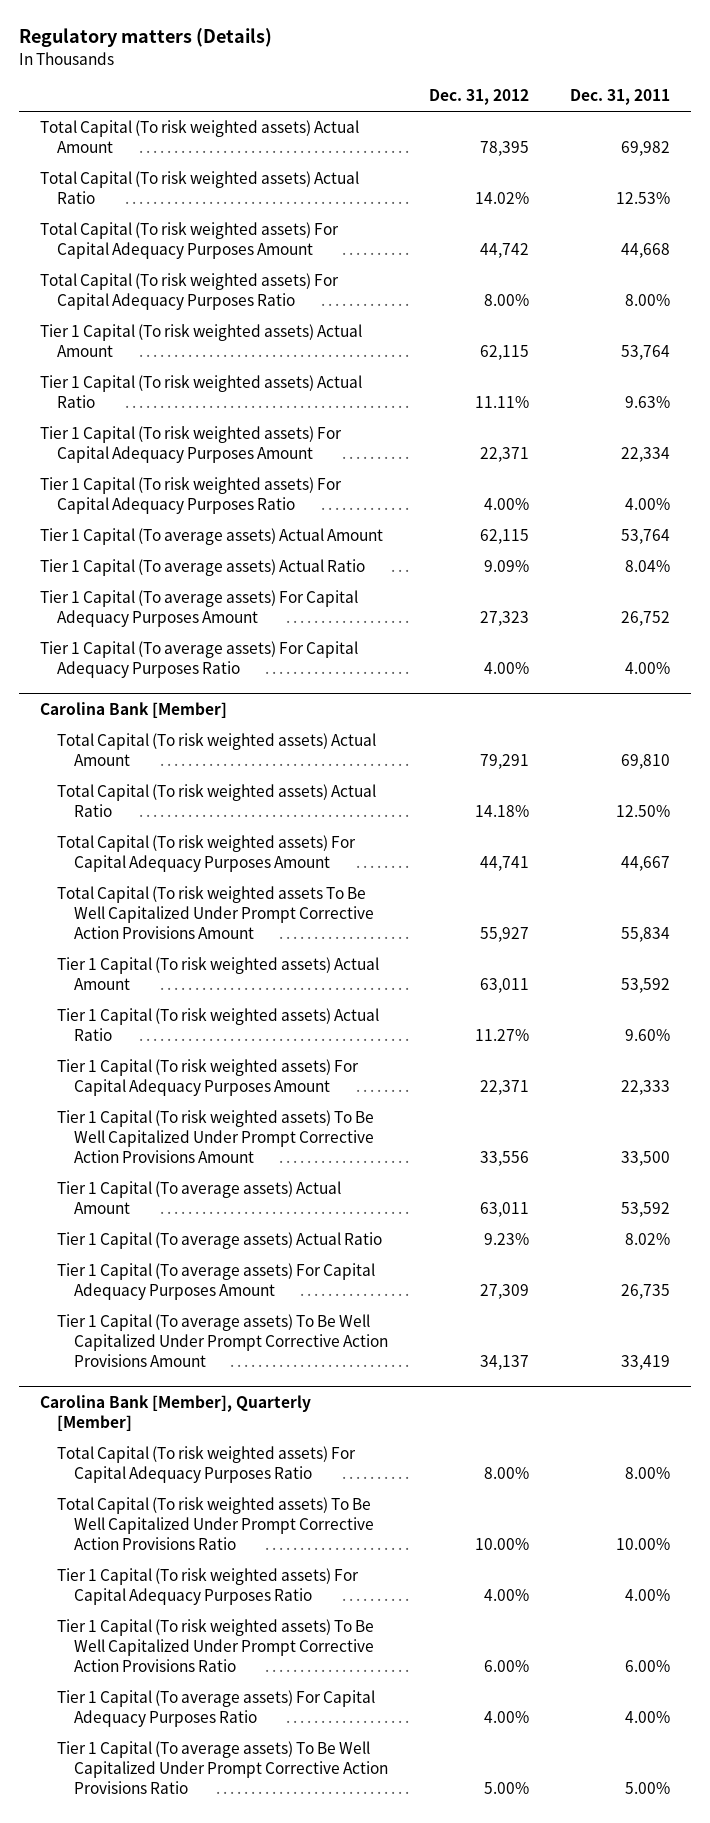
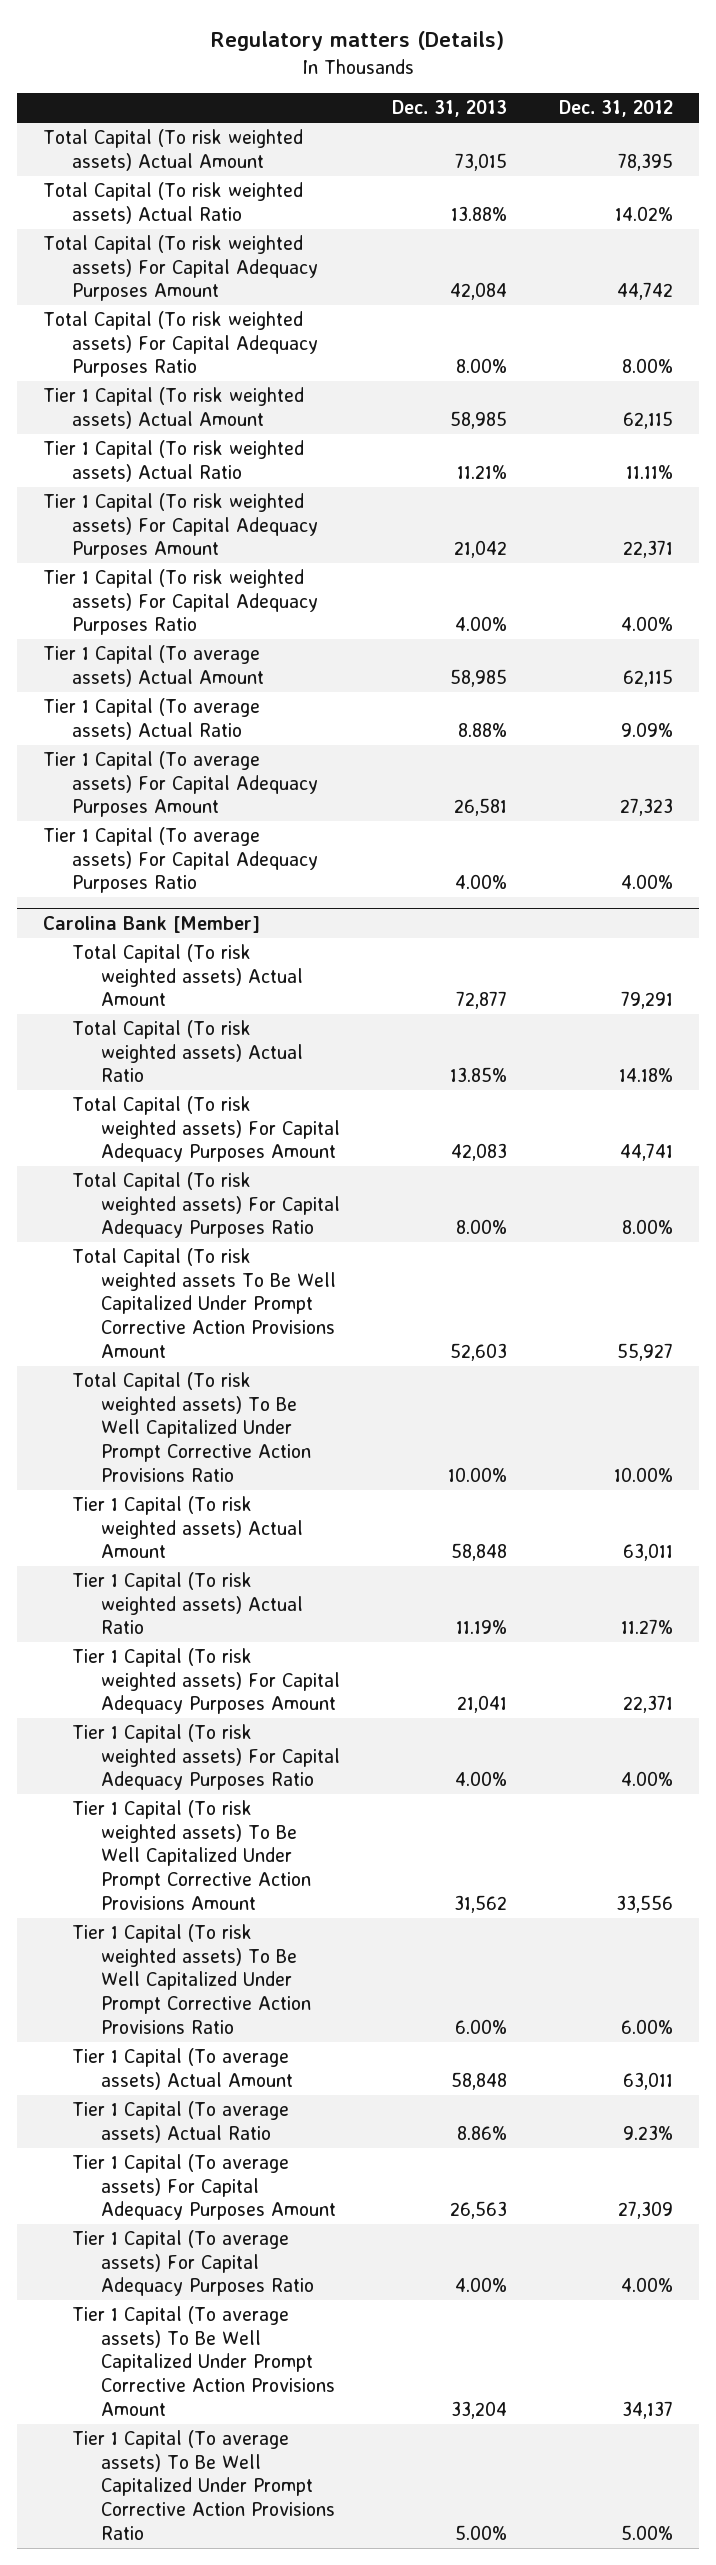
[570,89,671,106] Dec. 31, 2011 -> none
none -> [392,100,508,118] Dec. 31, 2013
none -> [72,1172,341,1239] Total Capital (To risk weighted assets) For Capital Adequacy Purposes Ratio
none -> [72,1372,312,1482] Total Capital (To risk weighted assets) To Be Well Capitalized Under Prompt Corrective Action Provisions Ratio
none -> [72,1724,341,1791] Tier 1 Capital (To risk weighted assets) For Capital Adequacy Purposes Ratio
none -> [72,1924,312,2034] Tier 1 Capital (To risk weighted assets) To Be Well Capitalized Under Prompt Corrective Action Provisions Ratio
[39,1395,311,1431] Carolina Bank [Member], Quarterly [Member] -> none
[56,1446,356,1484] Total Capital (To risk weighted assets) For Capital Adequacy Purposes Ratio -> none
[56,1497,375,1550] Total Capital (To risk weighted assets) To Be Well Capitalized Under Prompt Corrective Action Provisions Ratio -> none
[56,1568,359,1606] Tier 1 Capital (To risk weighted assets) For Capital Adequacy Purposes Ratio -> none
[56,1619,375,1672] Tier 1 Capital (To risk weighted assets) To Be Well Capitalized Under Prompt Corrective Action Provisions Ratio -> none
[56,1314,389,1367] Tier 1 Capital (To average assets) To Be Well Capitalized Under Prompt Corrective Action Provisions Amount -> [72,2306,336,2416] Tier 1 Capital (To average assets) To Be Well Capitalized Under Prompt Corrective Action Provisions Amount

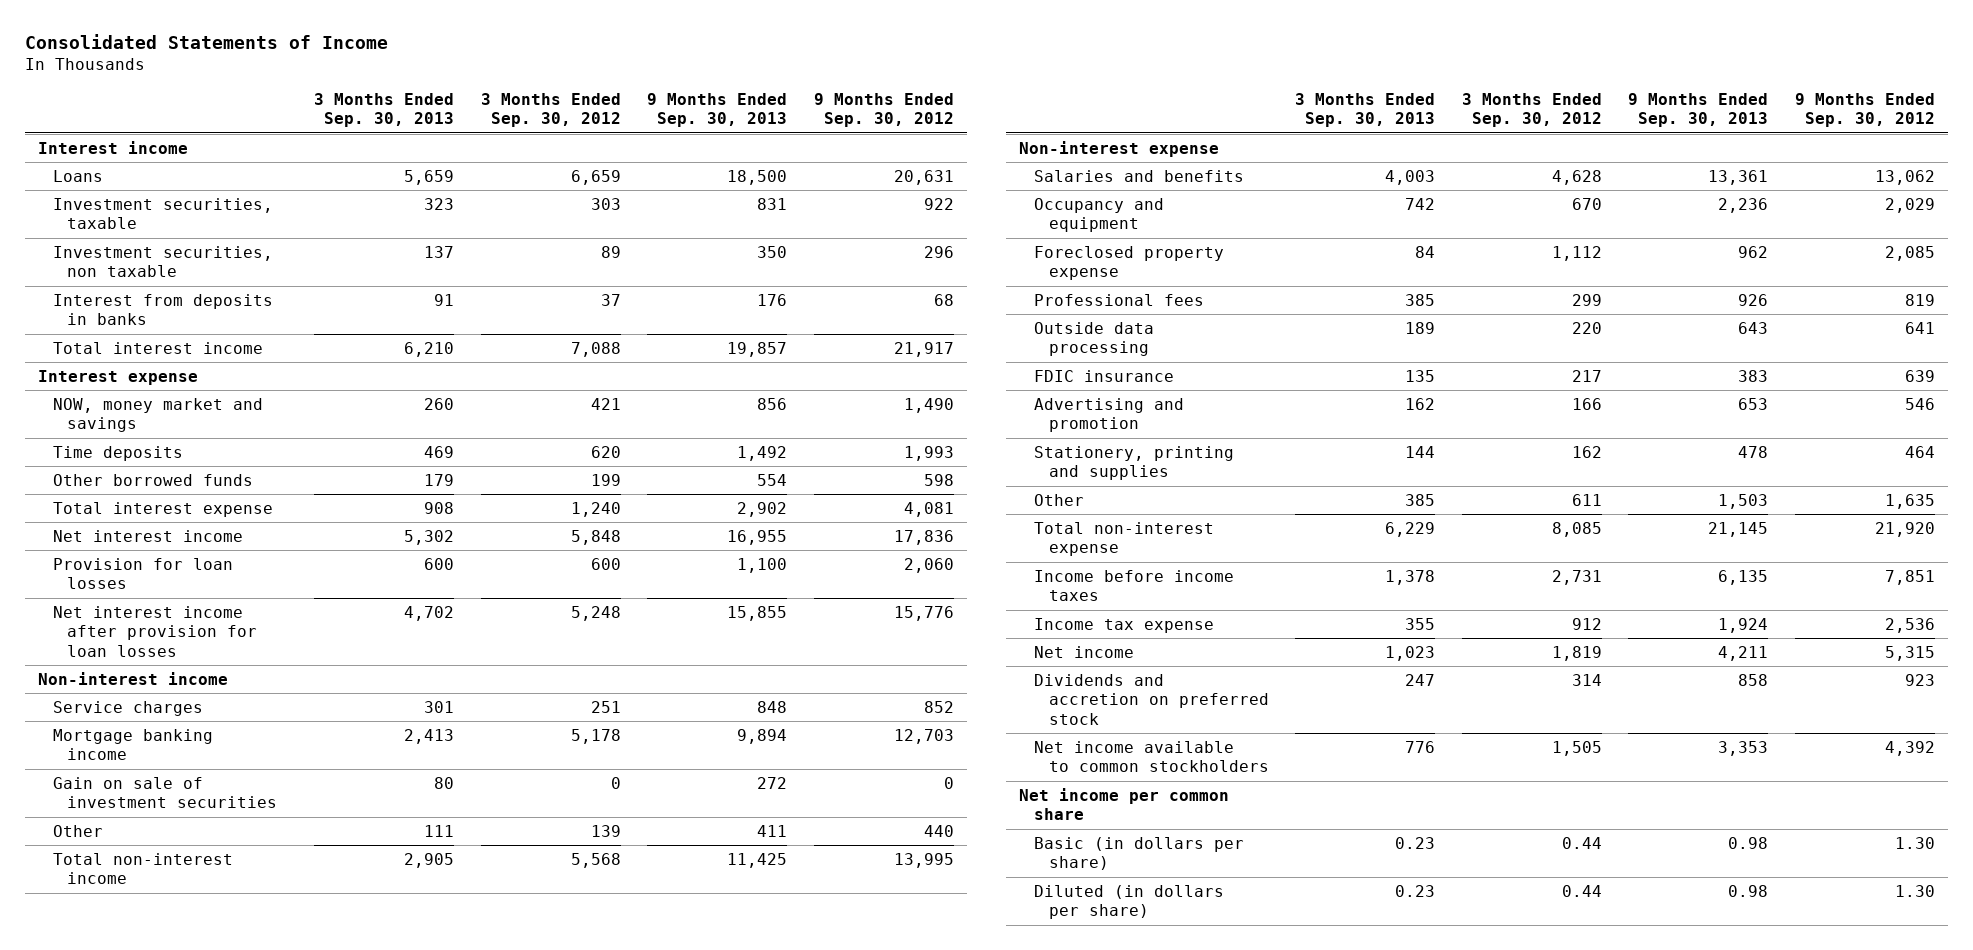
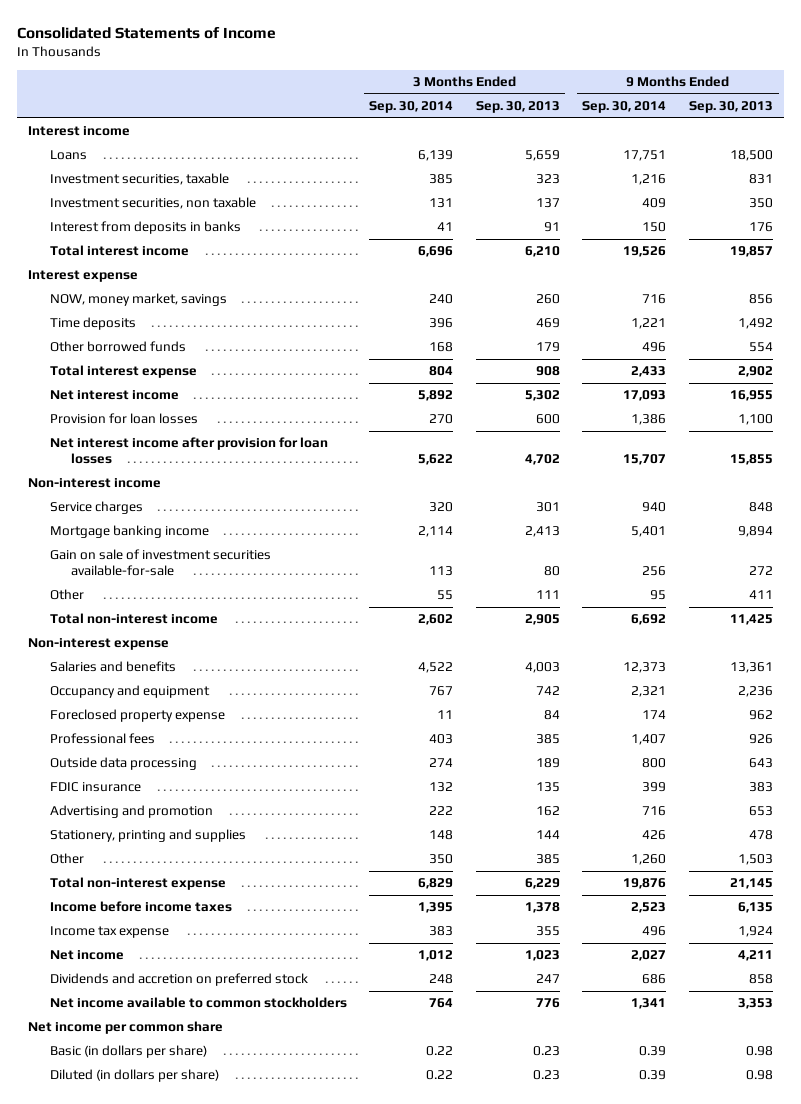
[480,92,621,128] 3 Months Ended Sep. 30, 2012 -> none
[813,92,954,128] 9 Months Ended Sep. 30, 2012 -> none
none -> [369,101,454,114] Sep. 30, 2014
none -> [582,101,667,114] Sep. 30, 2014
[52,397,263,433] NOW, money market and savings -> [49,293,227,307] NOW, money market, savings
[52,776,278,809] Gain on sale of investment securities -> [49,549,271,577] Gain on sale of investment securities available-for-sale

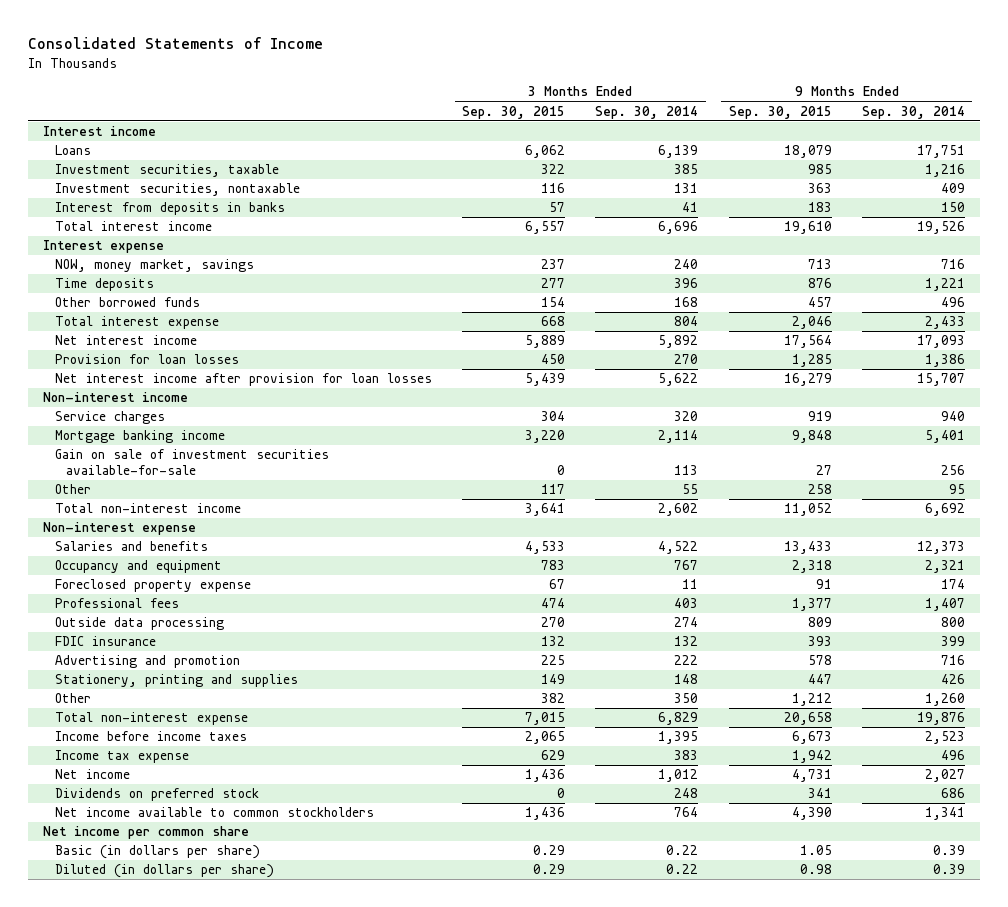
[475,101,560,114] Sep. 30, 2013 -> none
[688,101,773,114] Sep. 30, 2013 -> none
none -> [462,105,566,119] Sep. 30, 2015
none -> [728,105,832,119] Sep. 30, 2015
[49,197,256,210] Investment securities, non taxable -> [54,183,300,197] Investment securities, nontaxable
[49,973,308,987] Dividends and accretion on preferred stock -> [54,788,259,802] Dividends on preferred stock

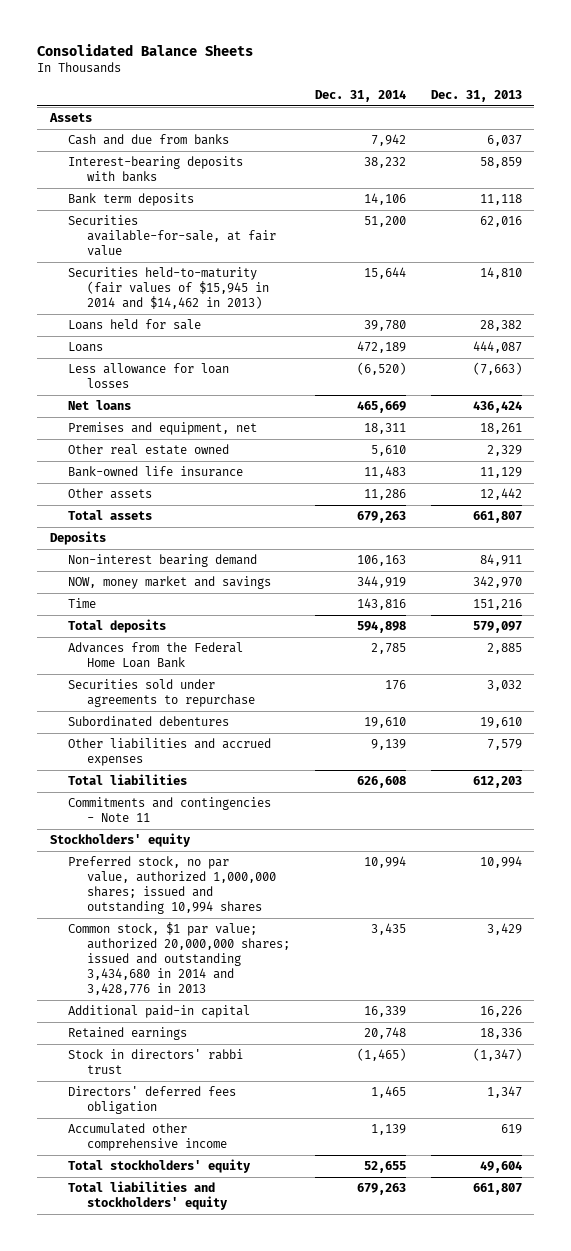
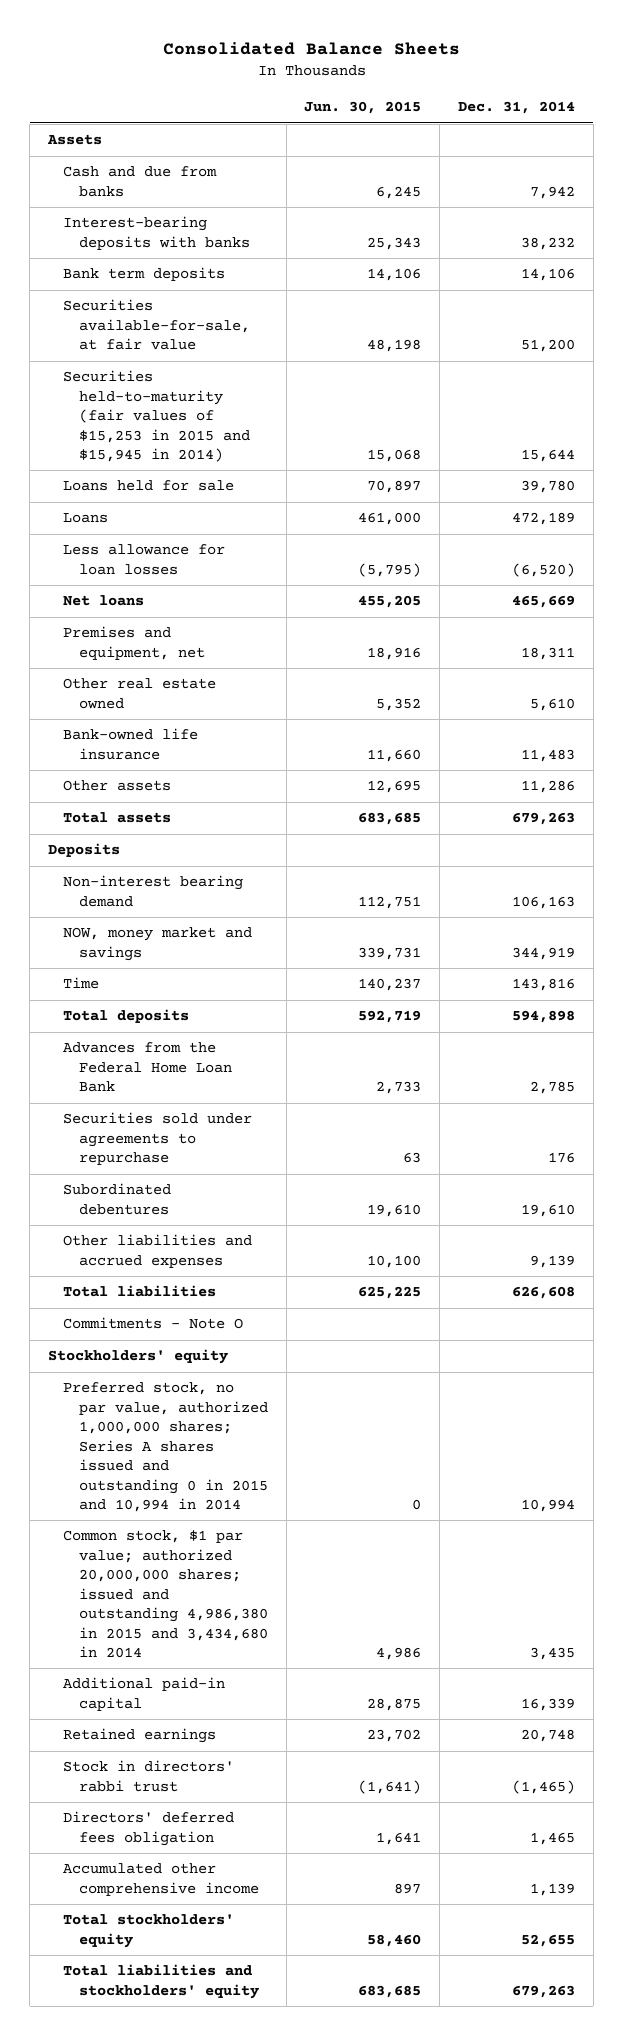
[430,89,522,102] Dec. 31, 2013 -> none
none -> [304,101,422,115] Jun. 30, 2015
[68,267,270,310] Securities held-to-maturity (fair values of $15,945 in 2014 and $14,462 in 2013) -> [63,370,250,463] Securities held-to-maturity (fair values of $15,253 in 2015 and $15,945 in 2014)
[68,797,272,823] Commitments and contingencies - Note 11 -> [63,1317,244,1330] Commitments - Note O
[68,856,277,915] Preferred stock, no par value, authorized 1,000,000 shares; issued and outstanding 10,994 shares -> [63,1382,268,1512] Preferred stock, no par value, authorized 1,000,000 shares; Series A shares issued and outstanding 0 in 2015 and 10,994 in 2014
[68,922,291,996] Common stock, $1 par value; authorized 20,000,000 shares; issued and outstanding 3,434,680 in 2014 and 3,428,776 in 2013 -> [63,1530,268,1658] Common stock, $1 par value; authorized 20,000,000 shares; issued and outstanding 4,986,380 in 2015 and 3,434,680 in 2014

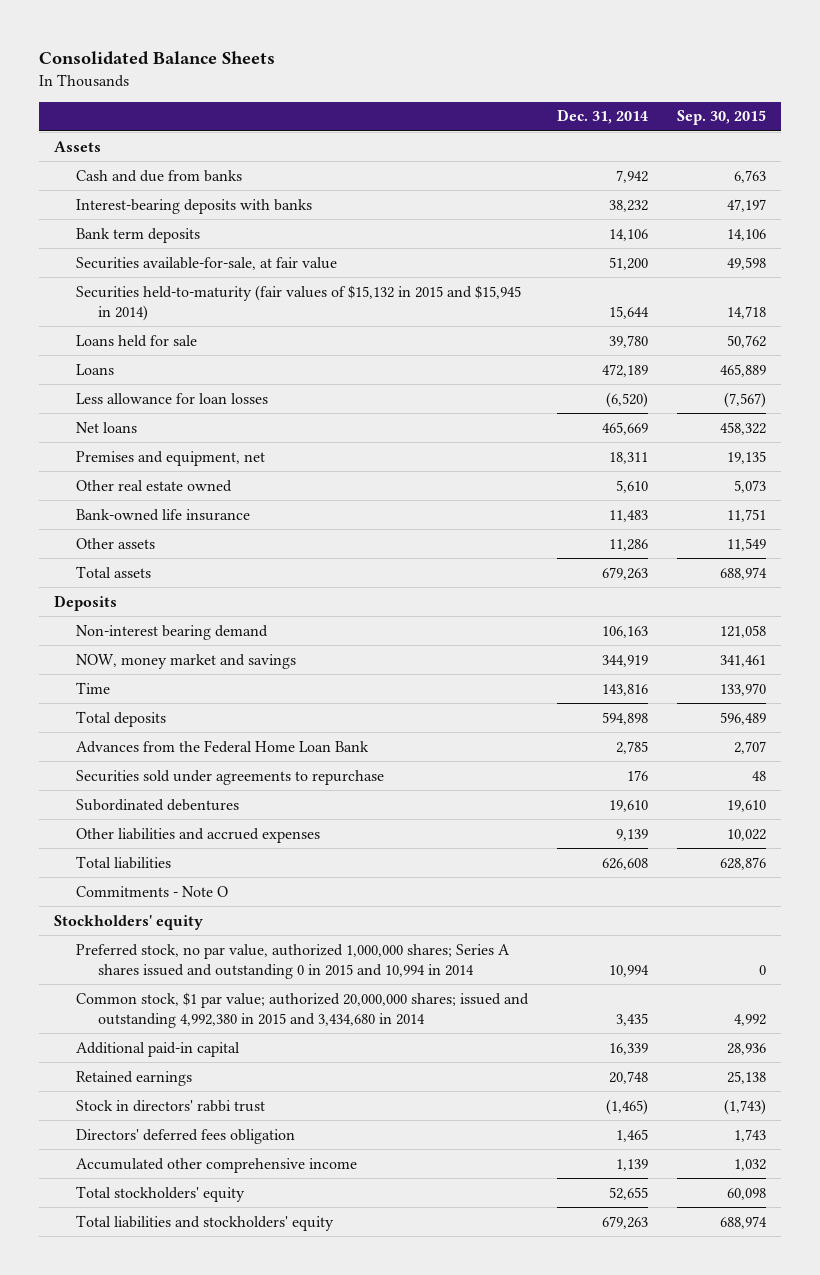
[304,101,422,115] Jun. 30, 2015 -> none
none -> [677,110,767,126] Sep. 30, 2015
[63,370,250,463] Securities held-to-maturity (fair values of $15,253 in 2015 and $15,945 in 2014) -> [76,284,522,321] Securities held-to-maturity (fair values of $15,132 in 2015 and $15,945 in 2014)
[63,1530,268,1658] Common stock, $1 par value; authorized 20,000,000 shares; issued and outstanding 4,986,380 in 2015 and 3,434,680 in 2014 -> [76,991,530,1028] Common stock, $1 par value; authorized 20,000,000 shares; issued and outstanding 4,992,380 in 2015 and 3,434,680 in 2014

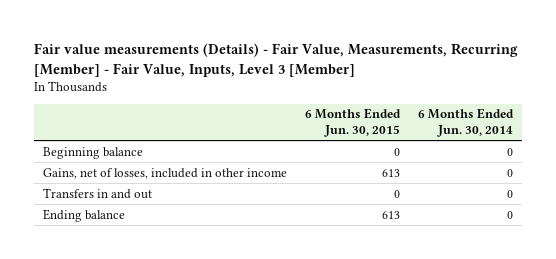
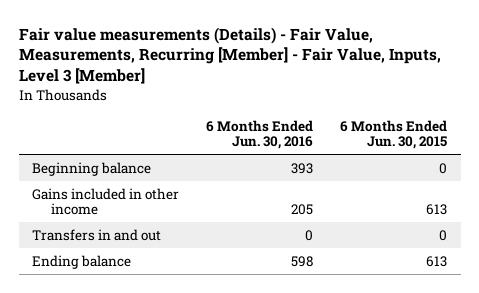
[418,108,515,137] 6 Months Ended Jun. 30, 2014 -> none
none -> [206,119,314,150] 6 Months Ended Jun. 30, 2016
[43,167,288,179] Gains, net of losses, included in other income -> [32,187,180,216] Gains included in other income

